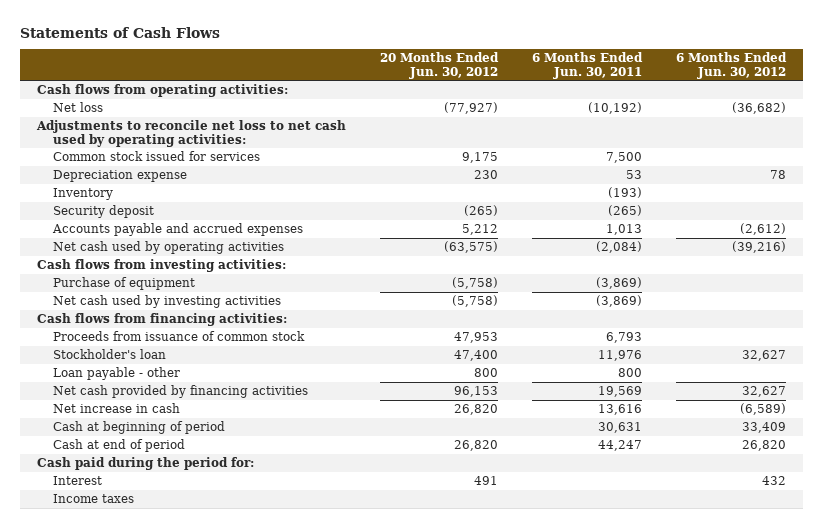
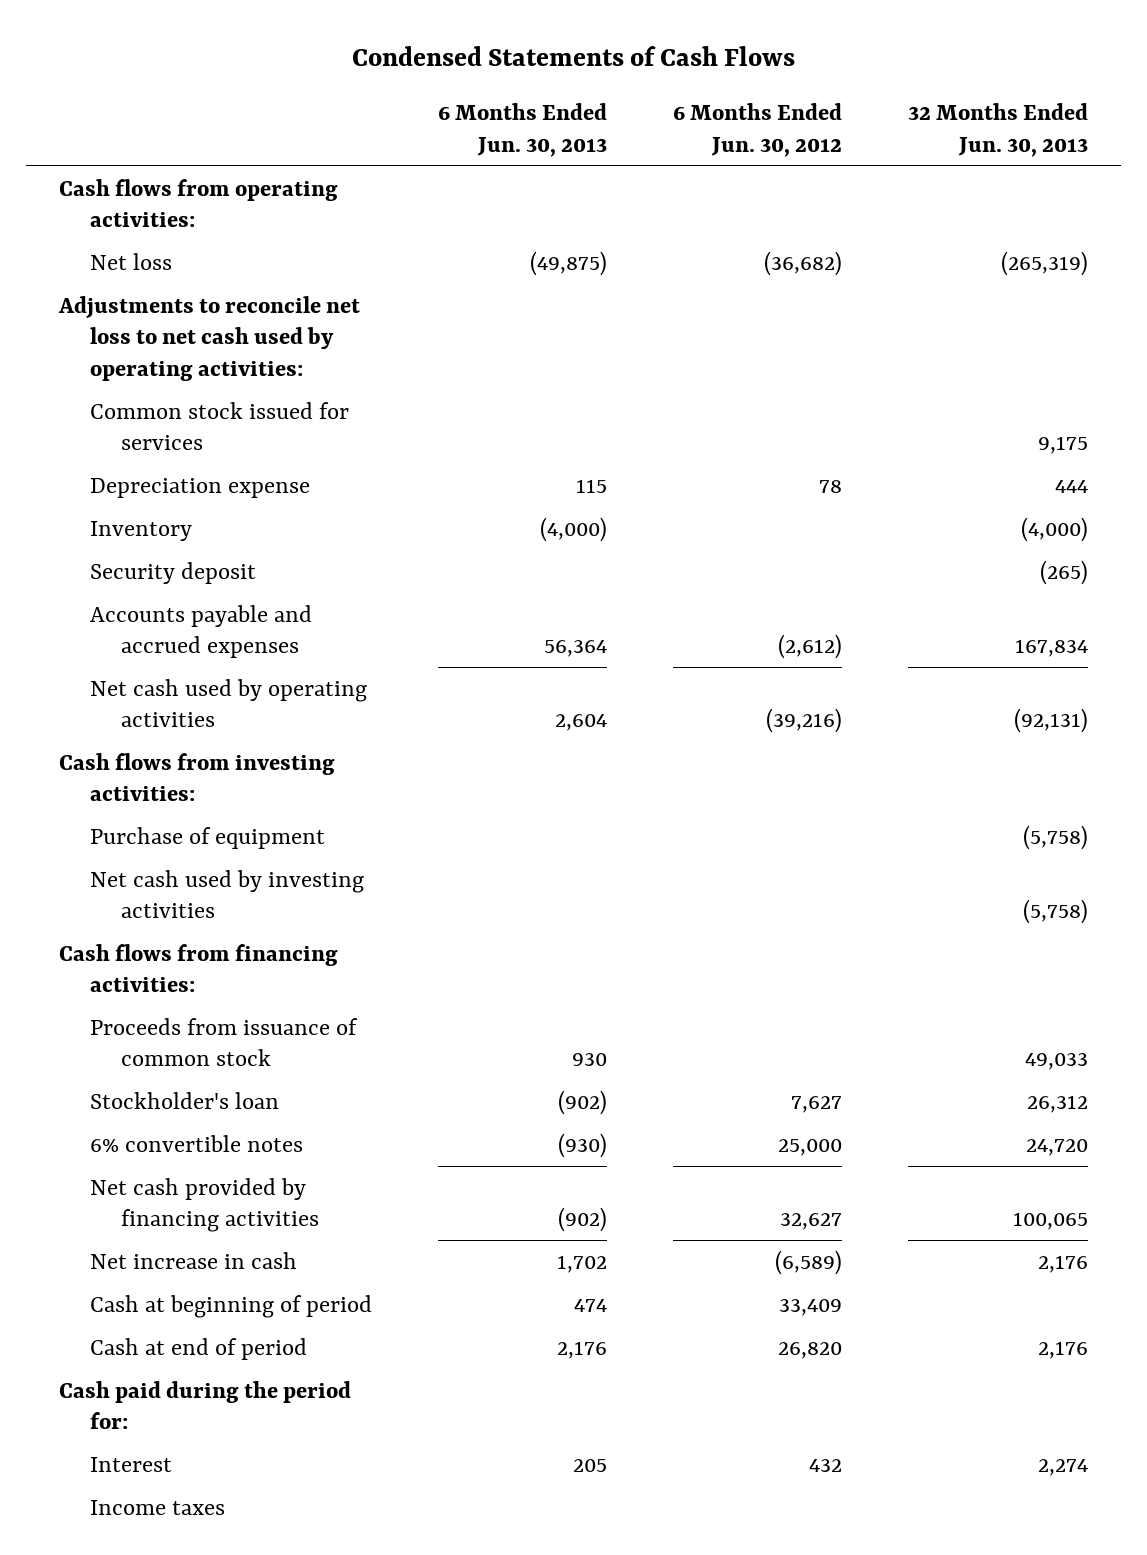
[19,26,220,38] Statements of Cash Flows -> [351,45,795,66] Condensed Statements of Cash Flows
[379,52,499,79] 20 Months Ended Jun. 30, 2012 -> none
[531,52,643,79] 6 Months Ended Jun. 30, 2011 -> none
none -> [438,103,608,157] 6 Months Ended Jun. 30, 2013
none -> [908,103,1089,157] 32 Months Ended Jun. 30, 2013
[52,367,180,381] Loan payable - other -> none
[741,350,786,362] 32,627 -> [791,1095,843,1113] 7,627
none -> [89,1134,303,1152] 6% convertible notes

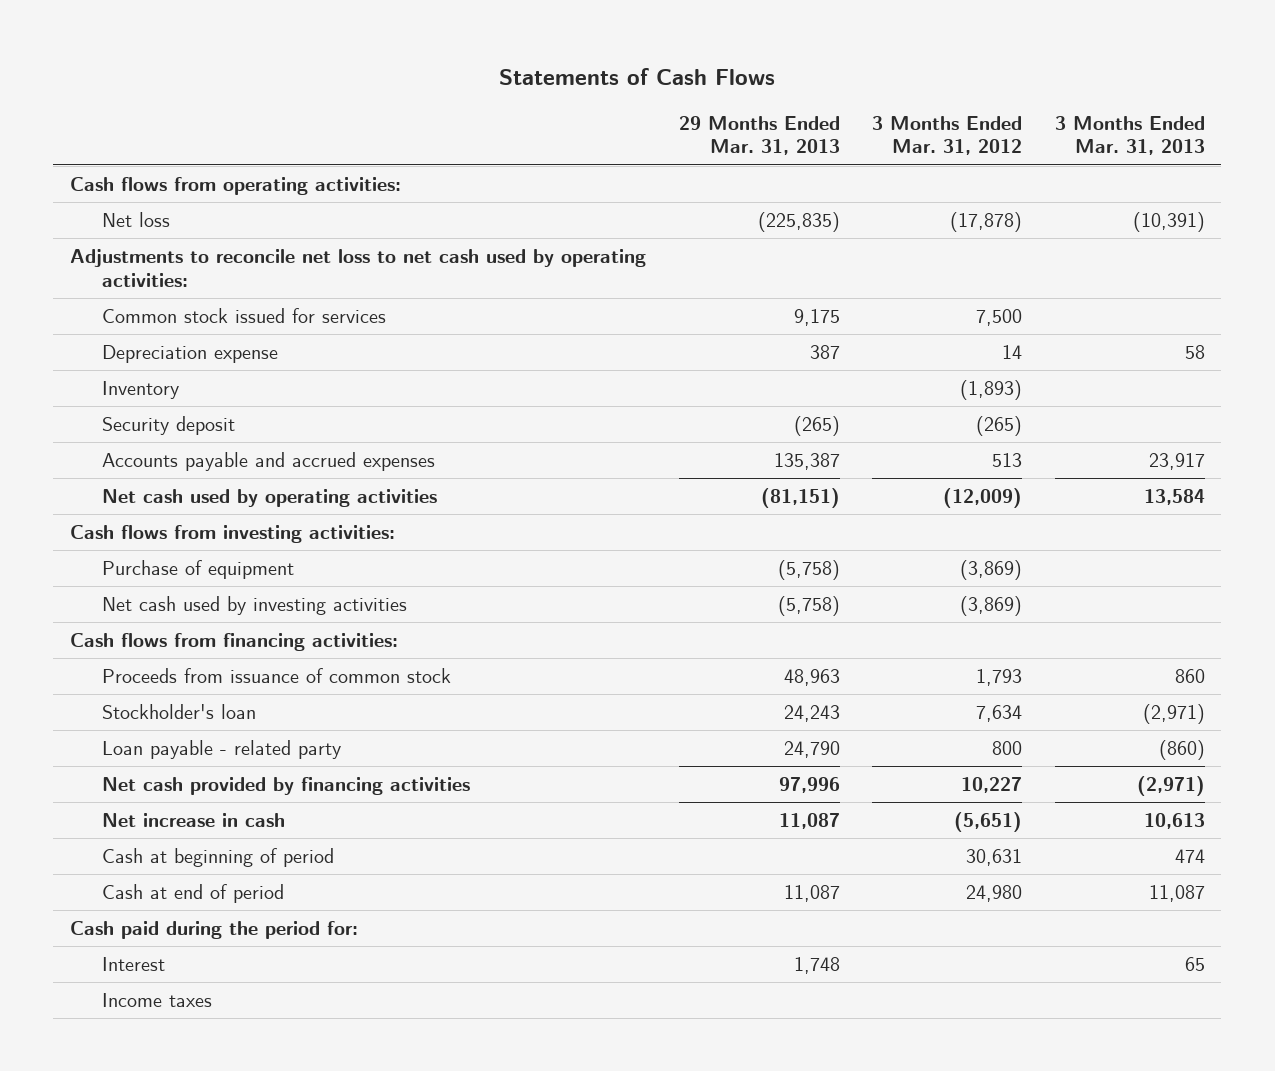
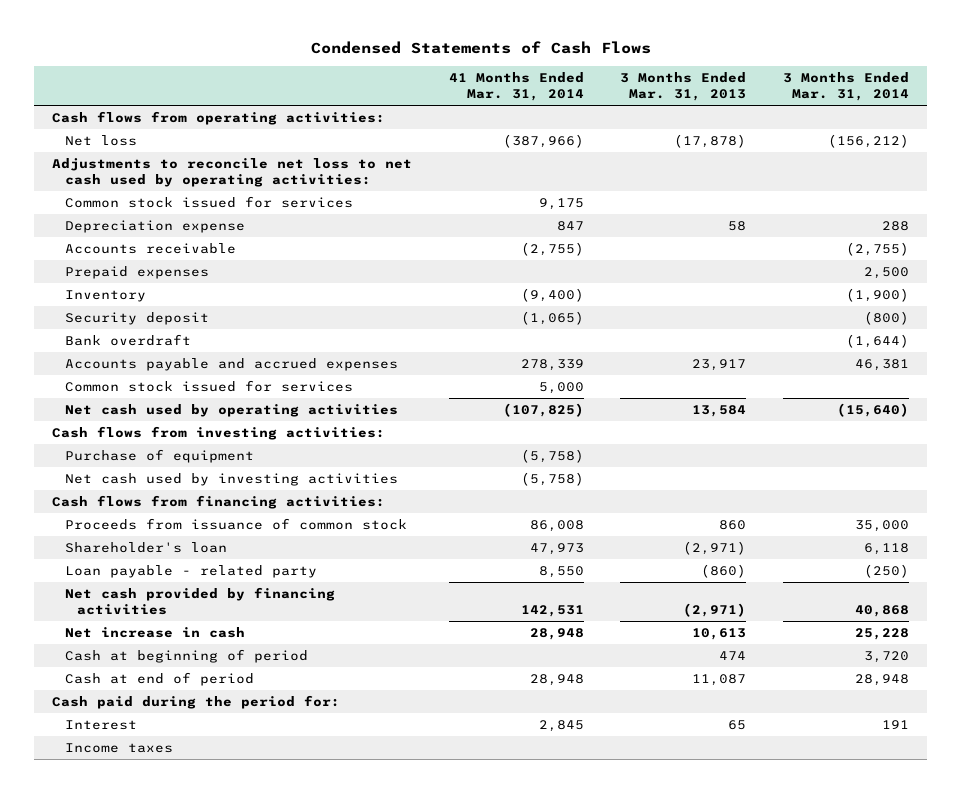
[499,67,776,85] Statements of Cash Flows -> [310,41,651,55] Condensed Statements of Cash Flows
[678,116,840,156] 29 Months Ended Mar. 31, 2013 -> none
[872,116,1023,156] 3 Months Ended Mar. 31, 2012 -> none
none -> [448,72,584,102] 41 Months Ended Mar. 31, 2014
none -> [783,72,910,102] 3 Months Ended Mar. 31, 2014
[1133,212,1206,233] (10,391) -> [674,134,747,149] (17,878)
none -> [64,243,236,255] Accounts receivable
none -> [64,266,209,280] Prepaid expenses
none -> [64,334,191,347] Bank overdraft
none -> [64,380,353,393] Common stock issued for services
[101,704,256,720] Stockholder's loan -> [64,542,227,554] Shareholder's loan

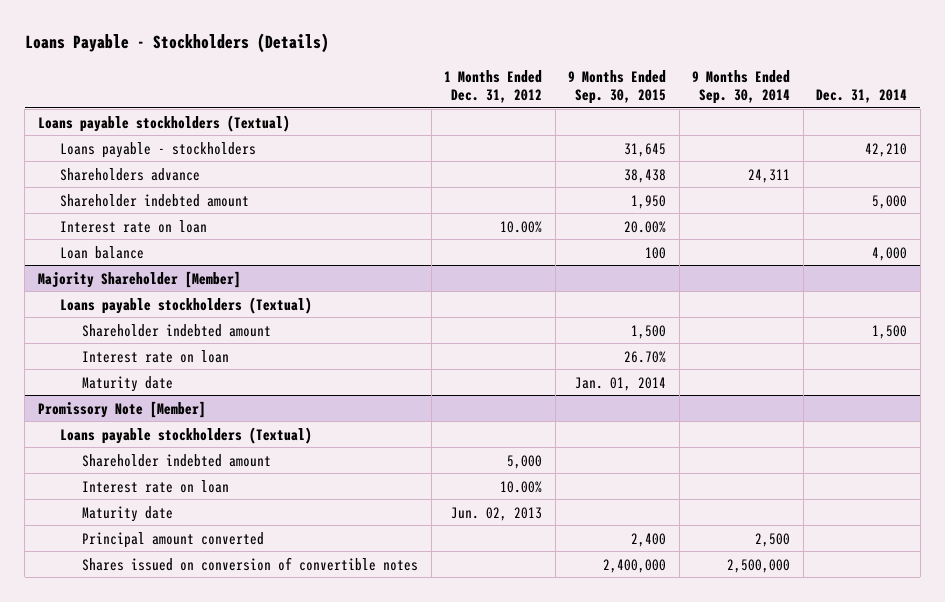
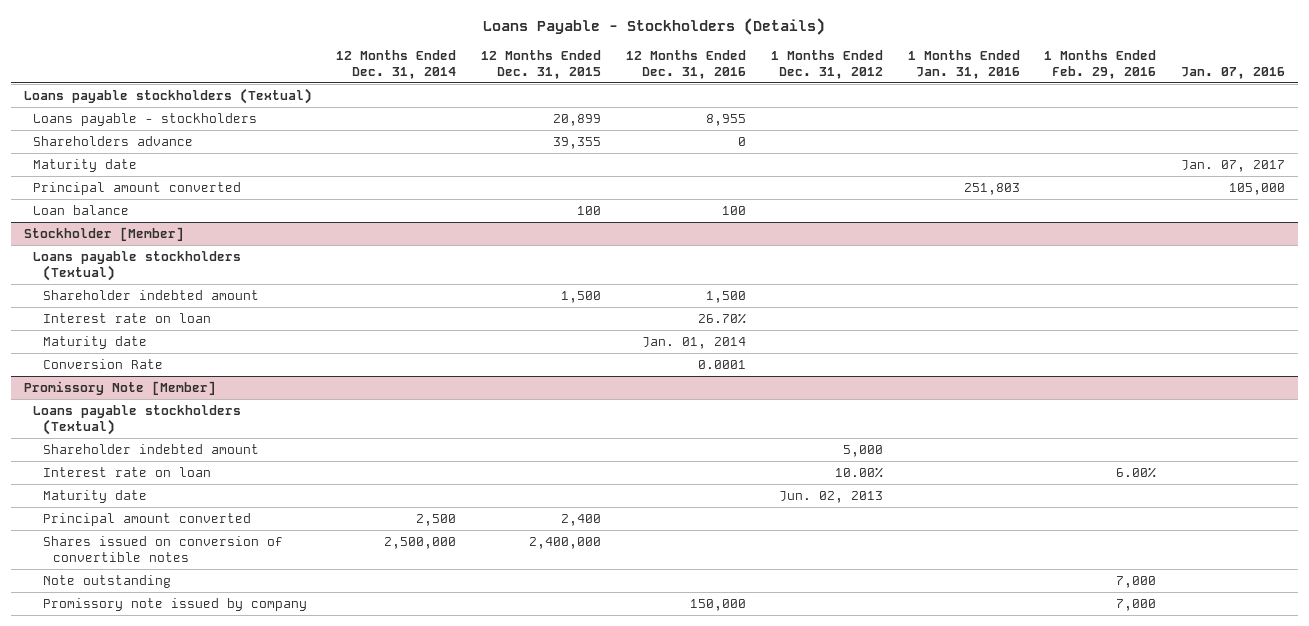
[568,69,667,104] 9 Months Ended Sep. 30, 2015 -> none
[692,69,791,104] 9 Months Ended Sep. 30, 2014 -> none
[816,88,908,103] Dec. 31, 2014 -> none
none -> [336,49,457,79] 12 Months Ended Dec. 31, 2014
none -> [481,49,602,79] 12 Months Ended Dec. 31, 2015
none -> [626,49,747,79] 12 Months Ended Dec. 31, 2016
none -> [907,49,1020,79] 1 Months Ended Jan. 31, 2016
none -> [1044,49,1157,79] 1 Months Ended Feb. 29, 2016
none -> [1181,66,1286,79] Jan. 07, 2016
[60,193,250,207] Shareholder indebted amount -> none
[60,219,208,233] Interest rate on loan -> none
none -> [33,158,138,172] Maturity date
none -> [33,181,242,195] Principal amount converted
[37,270,241,288] Majority Shareholder [Member] -> [23,226,184,241] Stockholder [Member]
none -> [43,358,164,369] Conversion Rate
none -> [43,574,172,588] Note outstanding
none -> [43,597,308,611] Promissory note issued by company

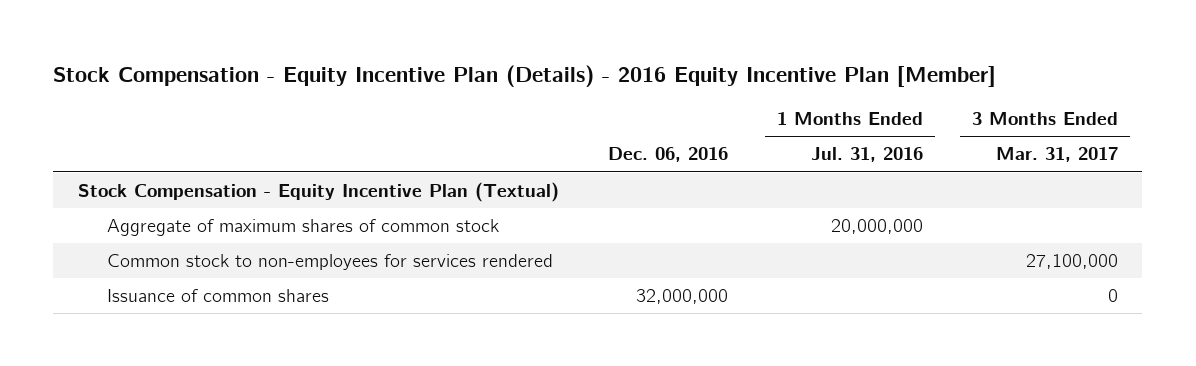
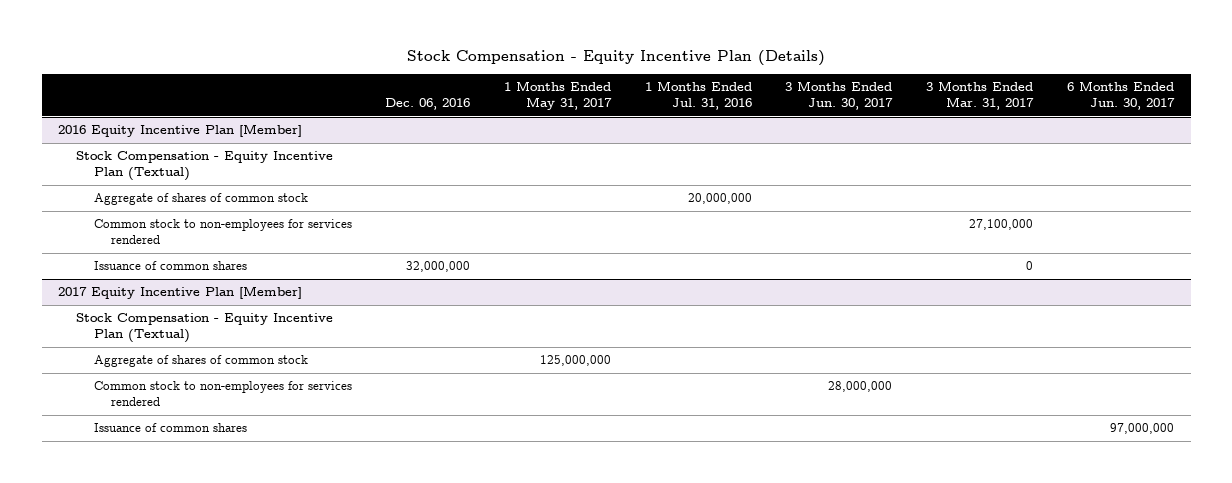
[53,65,997,88] Stock Compensation - Equity Incentive Plan (Details) - 2016 Equity Incentive Plan [Member] -> [407,50,826,67] Stock Compensation - Equity Incentive Plan (Details)
none -> [504,81,613,111] 1 Months Ended May 31, 2017
none -> [785,81,894,111] 3 Months Ended Jun. 30, 2017
none -> [1066,81,1175,111] 6 Months Ended Jun. 30, 2017
none -> [58,124,303,138] 2016 Equity Incentive Plan [Member]
[106,219,499,237] Aggregate of maximum shares of common stock -> [93,193,308,206] Aggregate of shares of common stock
none -> [58,286,303,300] 2017 Equity Incentive Plan [Member]
none -> [76,313,334,344] Stock Compensation - Equity Incentive Plan (Textual)
none -> [93,355,308,368] Aggregate of shares of common stock
none -> [93,381,352,407] Common stock to non-employees for services rendered
none -> [93,423,247,433] Issuance of common shares

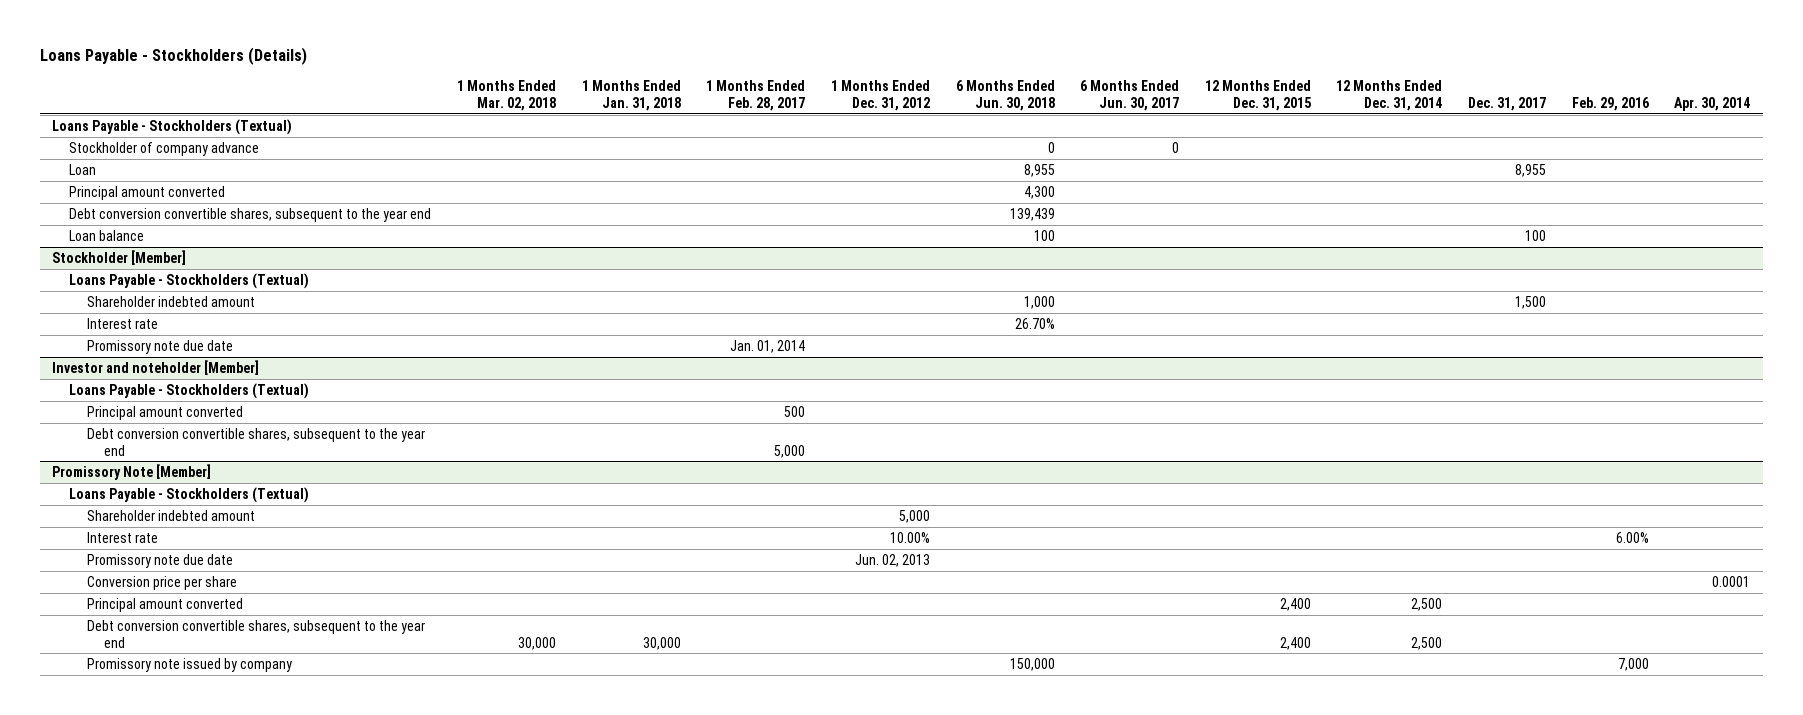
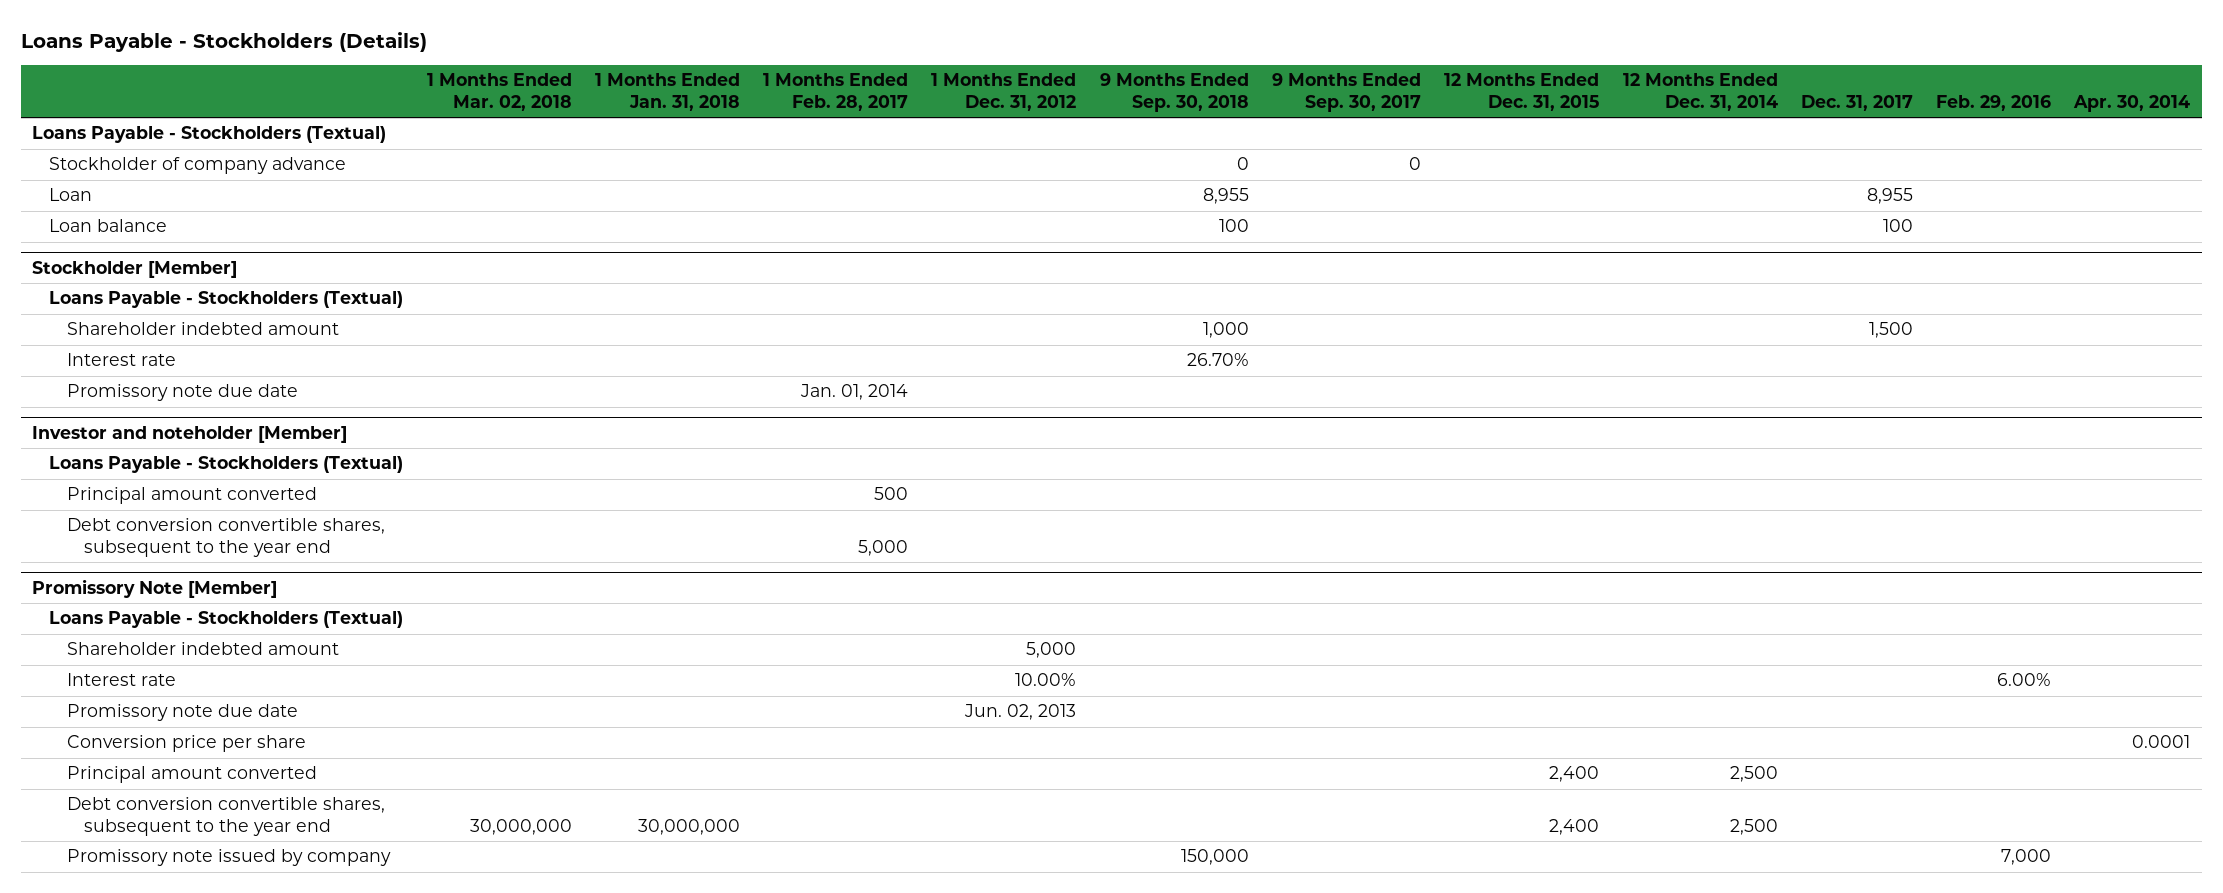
[955,80,1055,111] 6 Months Ended Jun. 30, 2018 -> none
[1080,80,1180,111] 6 Months Ended Jun. 30, 2017 -> none
none -> [1099,73,1249,112] 9 Months Ended Sep. 30, 2018
none -> [1271,73,1421,112] 9 Months Ended Sep. 30, 2017
[69,185,226,200] Principal amount converted -> none
[69,207,432,222] Debt conversion convertible shares, subsequent to the year end -> none
[518,636,557,650] 30,000 -> [469,818,572,835] 30,000,000
[642,636,681,650] 30,000 -> [637,818,740,835] 30,000,000

